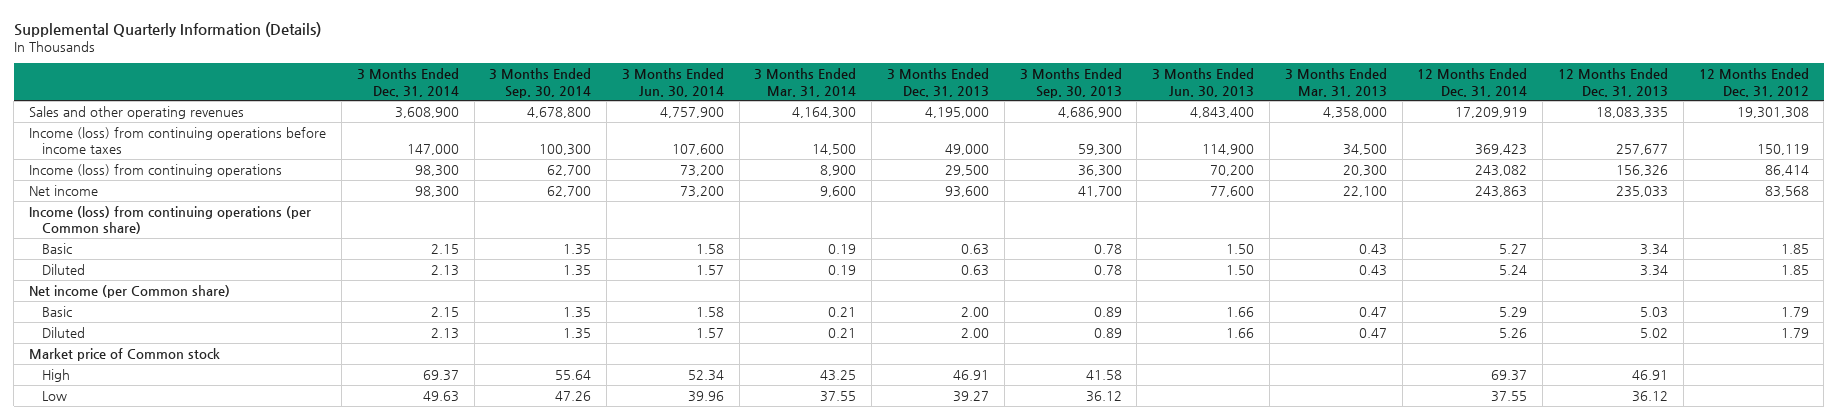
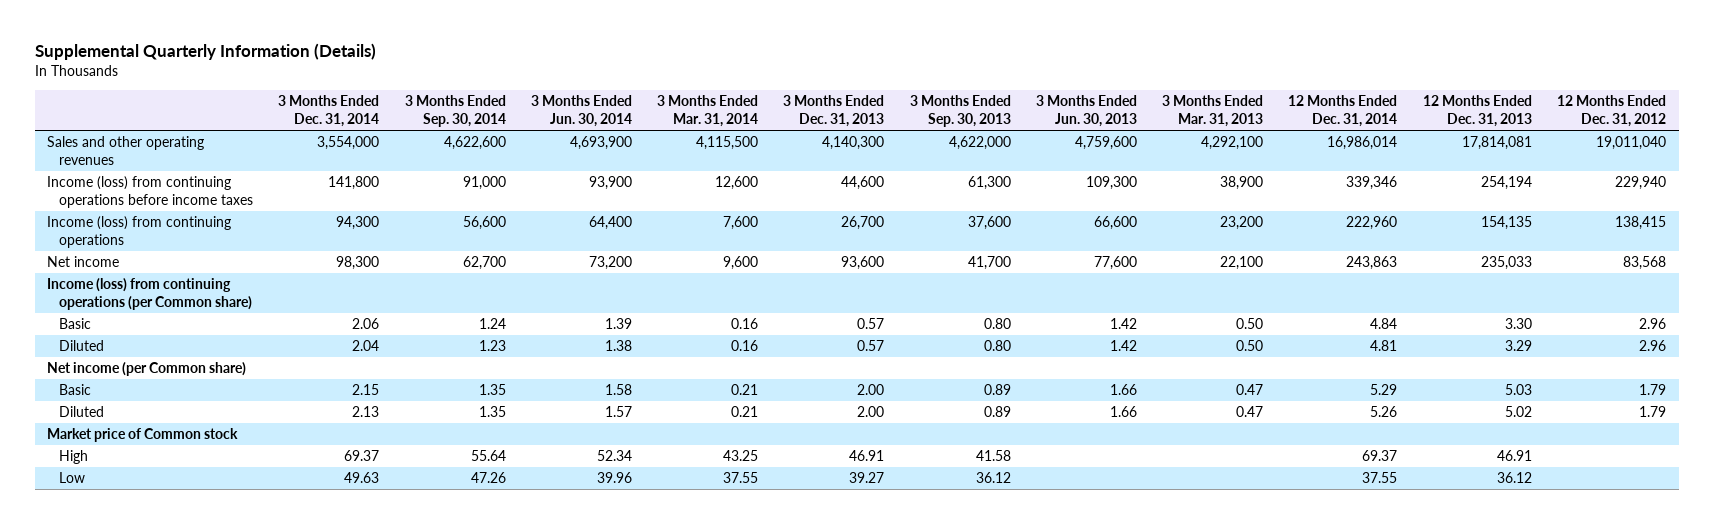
[394,106,459,118] 3,608,900 -> [317,136,380,151] 3,554,000
[527,106,592,118] 4,678,800 -> [443,136,506,151] 4,622,600
[659,106,724,118] 4,757,900 -> [569,136,632,151] 4,693,900
[792,106,857,118] 4,164,300 -> [696,136,759,151] 4,115,500
[925,106,990,118] 4,195,000 -> [822,136,885,151] 4,140,300
[1057,106,1122,118] 4,686,900 -> [948,136,1011,151] 4,622,000
[1190,106,1255,118] 4,843,400 -> [1074,136,1137,151] 4,759,600
[1322,106,1387,118] 4,358,000 -> [1201,136,1264,151] 4,292,100
[1455,106,1528,118] 17,209,919 -> [1327,136,1398,151] 16,986,014
[1595,106,1668,118] 18,083,335 -> [1461,136,1532,151] 17,814,081
[1736,106,1809,118] 19,301,308 -> [1596,136,1667,151] 19,011,040
[406,144,459,156] 147,000 -> [328,176,380,191] 141,800
[539,144,592,156] 100,300 -> [462,176,506,191] 91,000
[671,144,724,156] 107,600 -> [588,176,632,191] 93,900
[812,144,857,156] 14,500 -> [715,176,759,191] 12,600
[945,144,990,156] 49,000 -> [841,176,885,191] 44,600
[1077,144,1122,156] 59,300 -> [967,176,1011,191] 61,300
[1202,144,1255,156] 114,900 -> [1085,176,1137,191] 109,300
[1342,144,1387,156] 34,500 -> [1220,176,1264,191] 38,900
[1475,144,1528,156] 369,423 -> [1346,176,1398,191] 339,346
[1615,144,1668,156] 257,677 -> [1480,176,1532,191] 254,194
[1756,144,1809,156] 150,119 -> [1615,176,1667,191] 229,940
[414,164,459,176] 98,300 -> [336,216,380,231] 94,300
[547,164,592,176] 62,700 -> [462,216,506,231] 56,600
[679,164,724,176] 73,200 -> [588,216,632,231] 64,400
[820,164,857,176] 8,900 -> [723,216,759,231] 7,600
[945,164,990,176] 29,500 -> [841,216,885,231] 26,700
[1077,164,1122,176] 36,300 -> [967,216,1011,231] 37,600
[1210,164,1255,176] 70,200 -> [1093,216,1137,231] 66,600
[1342,164,1387,176] 20,300 -> [1220,216,1264,231] 23,200
[1475,164,1528,176] 243,082 -> [1346,216,1398,231] 222,960
[1615,164,1668,176] 156,326 -> [1480,216,1532,231] 154,135
[1764,164,1809,176] 86,414 -> [1615,216,1667,231] 138,415
[430,243,459,254] 2.15 -> [352,318,380,330] 2.06
[563,243,592,255] 1.35 -> [478,318,506,330] 1.24
[695,243,724,254] 1.58 -> [604,318,632,330] 1.39
[828,243,857,254] 0.19 -> [731,318,759,330] 0.16
[961,243,990,255] 0.63 -> [857,318,885,330] 0.57
[1093,243,1122,254] 0.78 -> [983,318,1011,330] 0.80
[1226,243,1255,254] 1.50 -> [1109,318,1137,330] 1.42
[1358,243,1387,255] 0.43 -> [1236,318,1264,330] 0.50
[1499,243,1528,254] 5.27 -> [1370,318,1398,330] 4.84
[1639,243,1668,255] 3.34 -> [1504,318,1532,330] 3.30
[1780,243,1809,254] 1.85 -> [1639,318,1667,330] 2.96
[430,264,459,276] 2.13 -> [352,340,380,352] 2.04
[563,264,592,276] 1.35 -> [478,340,506,352] 1.23
[695,264,724,275] 1.57 -> [604,340,632,352] 1.38
[828,264,857,275] 0.19 -> [731,340,759,352] 0.16
[961,264,990,276] 0.63 -> [857,340,885,352] 0.57
[1093,264,1122,275] 0.78 -> [983,340,1011,352] 0.80
[1226,264,1255,275] 1.50 -> [1109,340,1137,352] 1.42
[1358,264,1387,276] 0.43 -> [1236,340,1264,352] 0.50
[1499,264,1528,275] 5.24 -> [1370,340,1398,352] 4.81
[1639,264,1668,276] 3.34 -> [1504,340,1532,352] 3.29
[1780,264,1809,275] 1.85 -> [1639,340,1667,352] 2.96

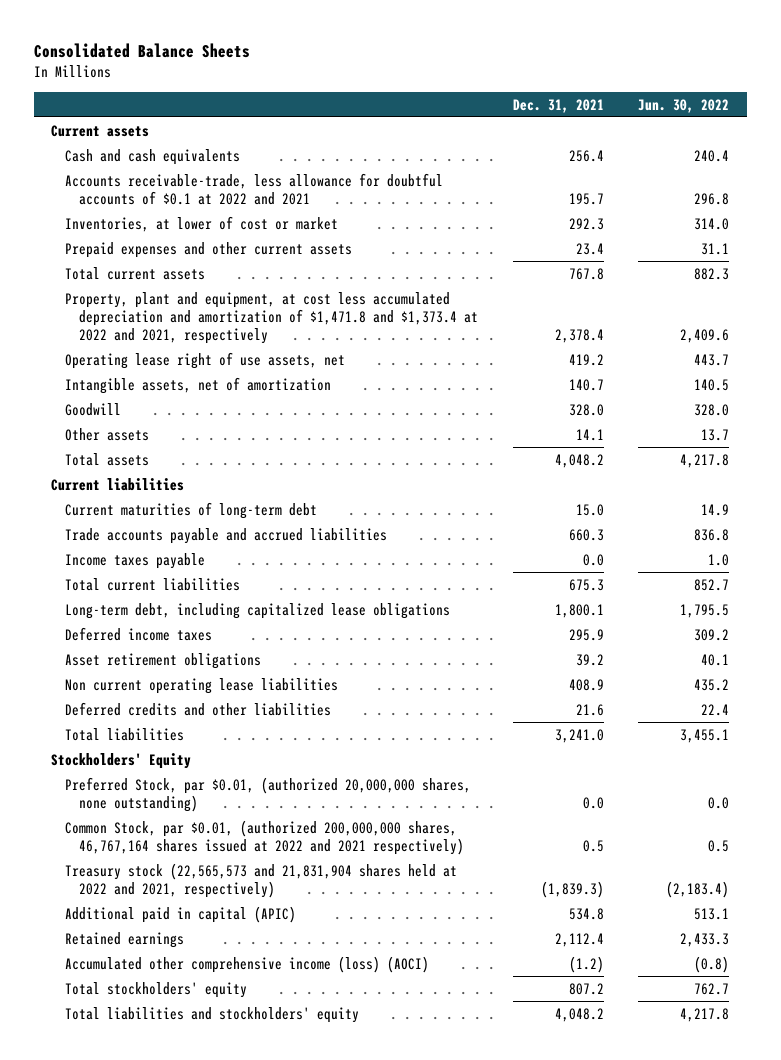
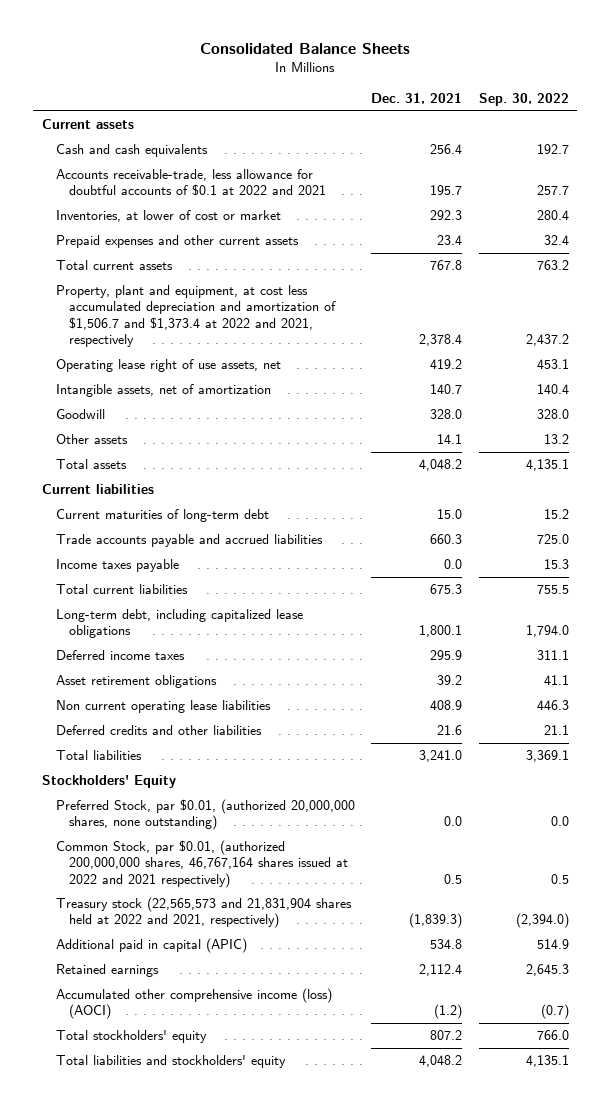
[638,98,730,113] Jun. 30, 2022 -> none
none -> [478,93,569,107] Sep. 30, 2022
[65,291,479,344] Property, plant and equipment, at cost less accumulated depreciation and amortization of $1,471.8 and $1,373.4 at 2022 and 2021, respectively -> [55,285,337,347] Property, plant and equipment, at cost less accumulated depreciation and amortization of $1,506.7 and $1,373.4 at 2022 and 2021, respectively

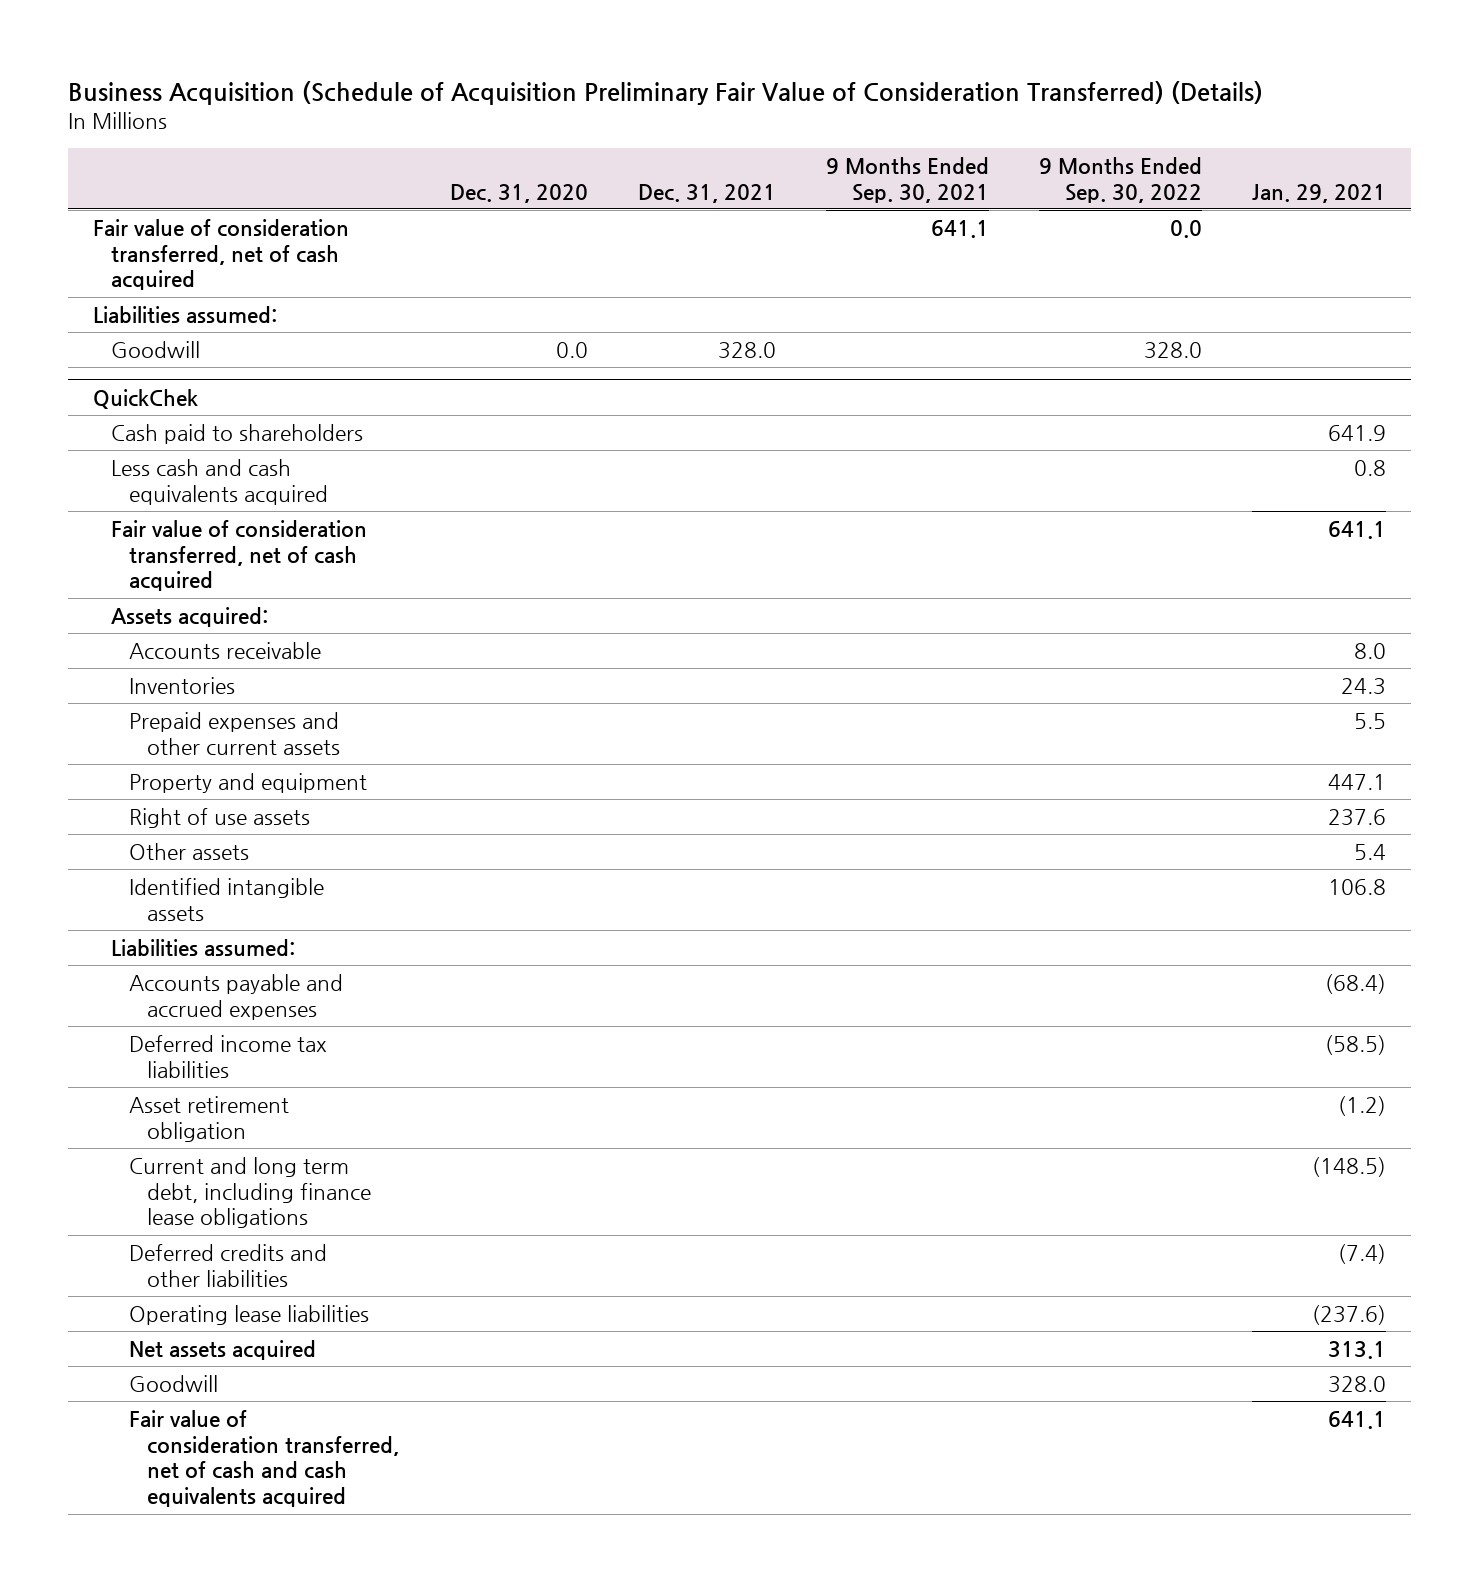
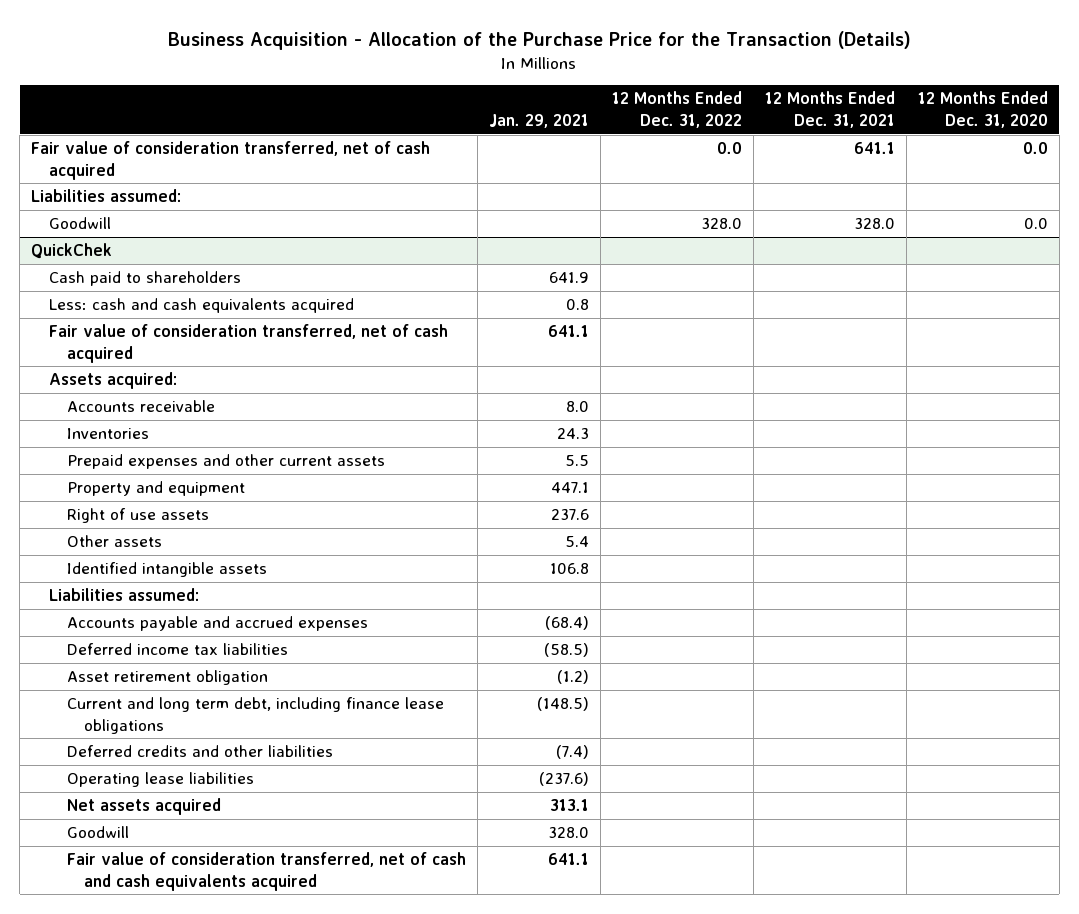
[68,81,1264,106] Business Acquisition (Schedule of Acquisition Preliminary Fair Value of Consideration Transferred) (Details) -> [168,30,912,50] Business Acquisition - Allocation of the Purchase Price for the Transaction (Details)
[449,183,588,203] Dec. 31, 2020 -> none
[637,183,776,203] Dec. 31, 2021 -> none
[825,156,989,203] 9 Months Ended Sep. 30, 2021 -> none
[1039,156,1203,203] 9 Months Ended Sep. 30, 2022 -> none
none -> [611,91,742,128] 12 Months Ended Dec. 31, 2022
none -> [764,91,895,128] 12 Months Ended Dec. 31, 2021
none -> [917,91,1048,128] 12 Months Ended Dec. 31, 2020
[111,458,329,505] Less cash and cash equivalents acquired -> [48,297,354,313] Less: cash and cash equivalents acquired

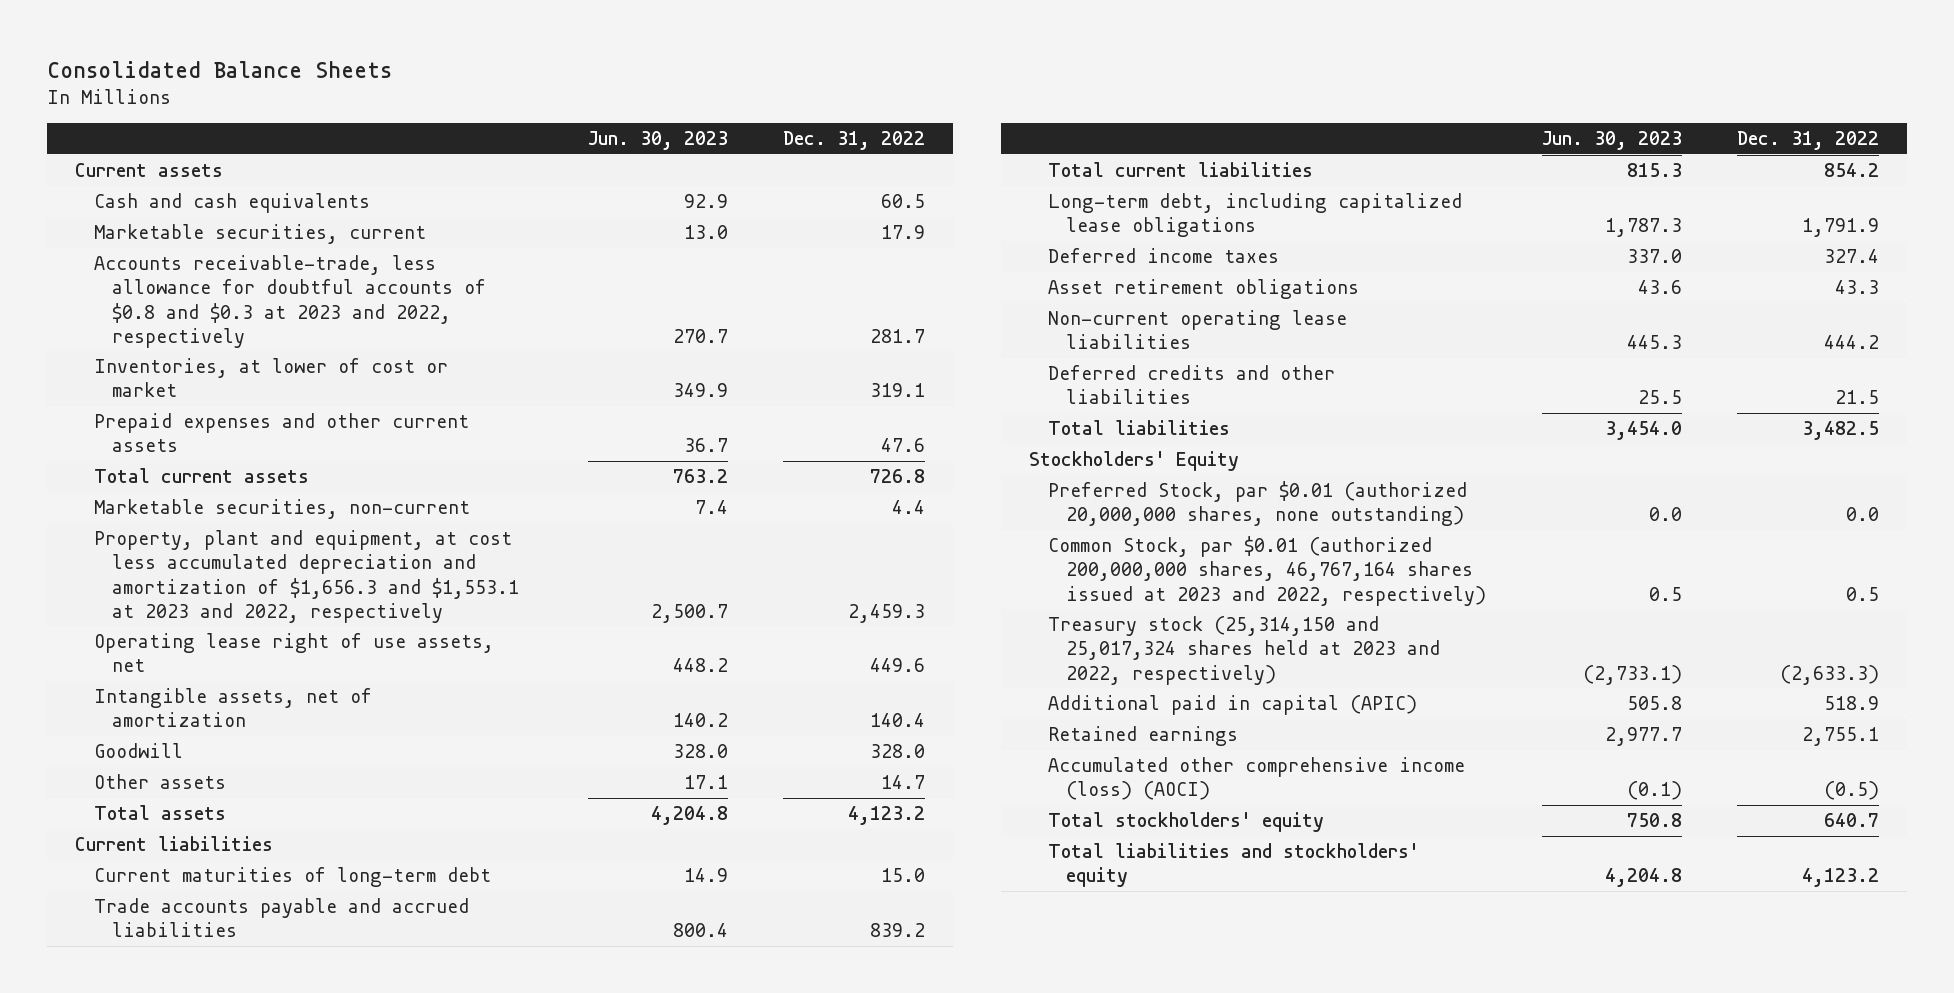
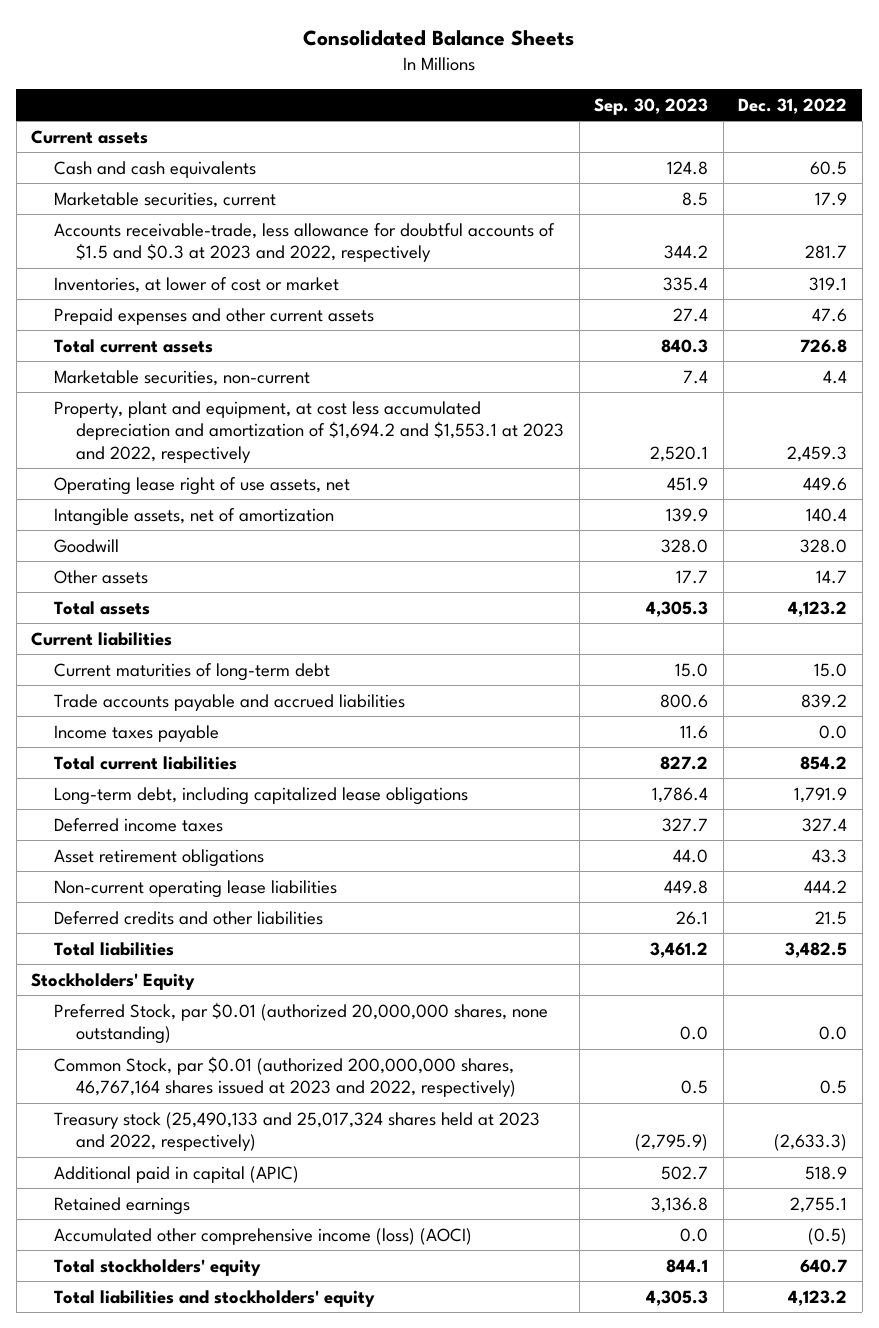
[587,131,728,151] Jun. 30, 2023 -> none
none -> [594,97,709,115] Sep. 30, 2023
[93,255,487,348] Accounts receivable-trade, less allowance for doubtful accounts of $0.8 and $0.3 at 2023 and 2022, respectively -> [53,222,555,263] Accounts receivable-trade, less allowance for doubtful accounts of $1.5 and $0.3 at 2023 and 2022, respectively
[93,530,520,623] Property, plant and equipment, at cost less accumulated depreciation and amortization of $1,656.3 and $1,553.1 at 2023 and 2022, respectively -> [53,400,565,463] Property, plant and equipment, at cost less accumulated depreciation and amortization of $1,694.2 and $1,553.1 at 2023 and 2022, respectively
none -> [53,724,219,742] Income taxes payable
[1047,616,1441,685] Treasury stock (25,314,150 and 25,017,324 shares held at 2023 and 2022, respectively) -> [53,1111,540,1152] Treasury stock (25,490,133 and 25,017,324 shares held at 2023 and 2022, respectively)

